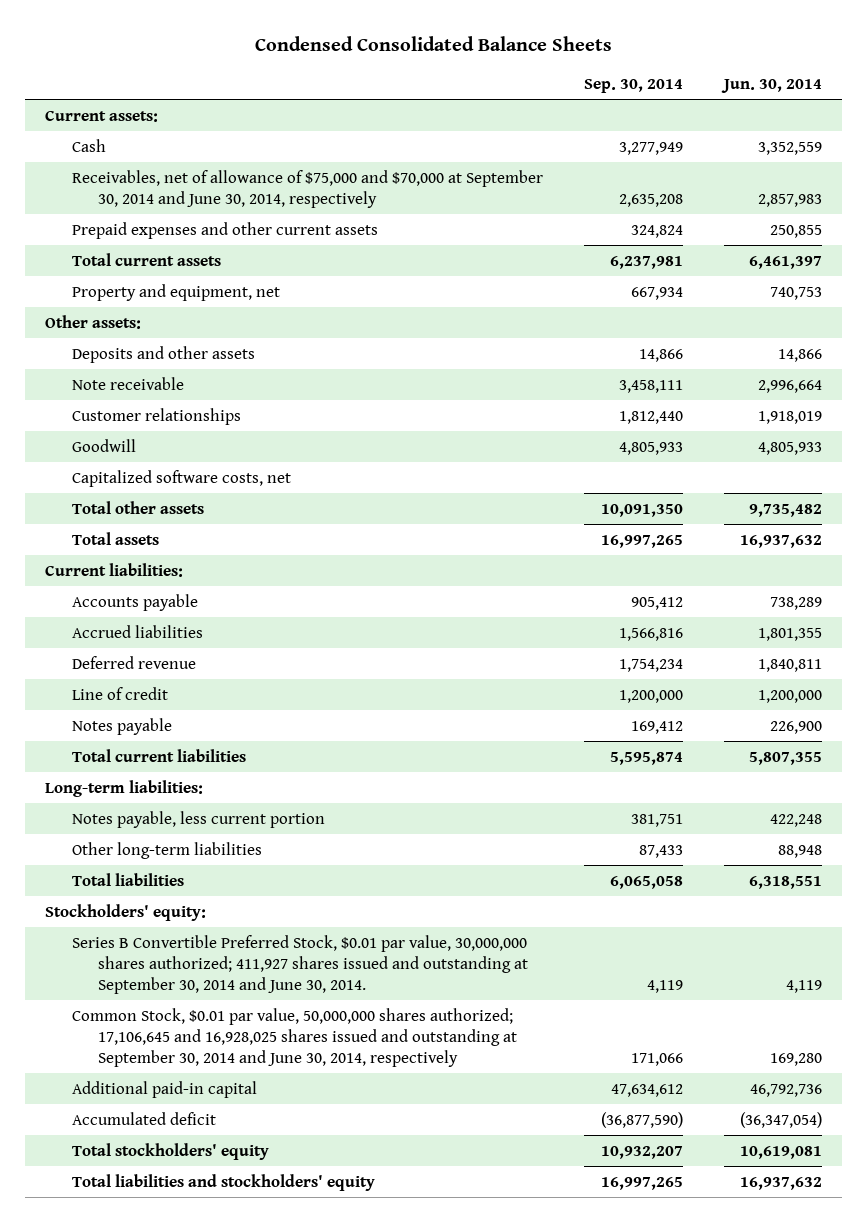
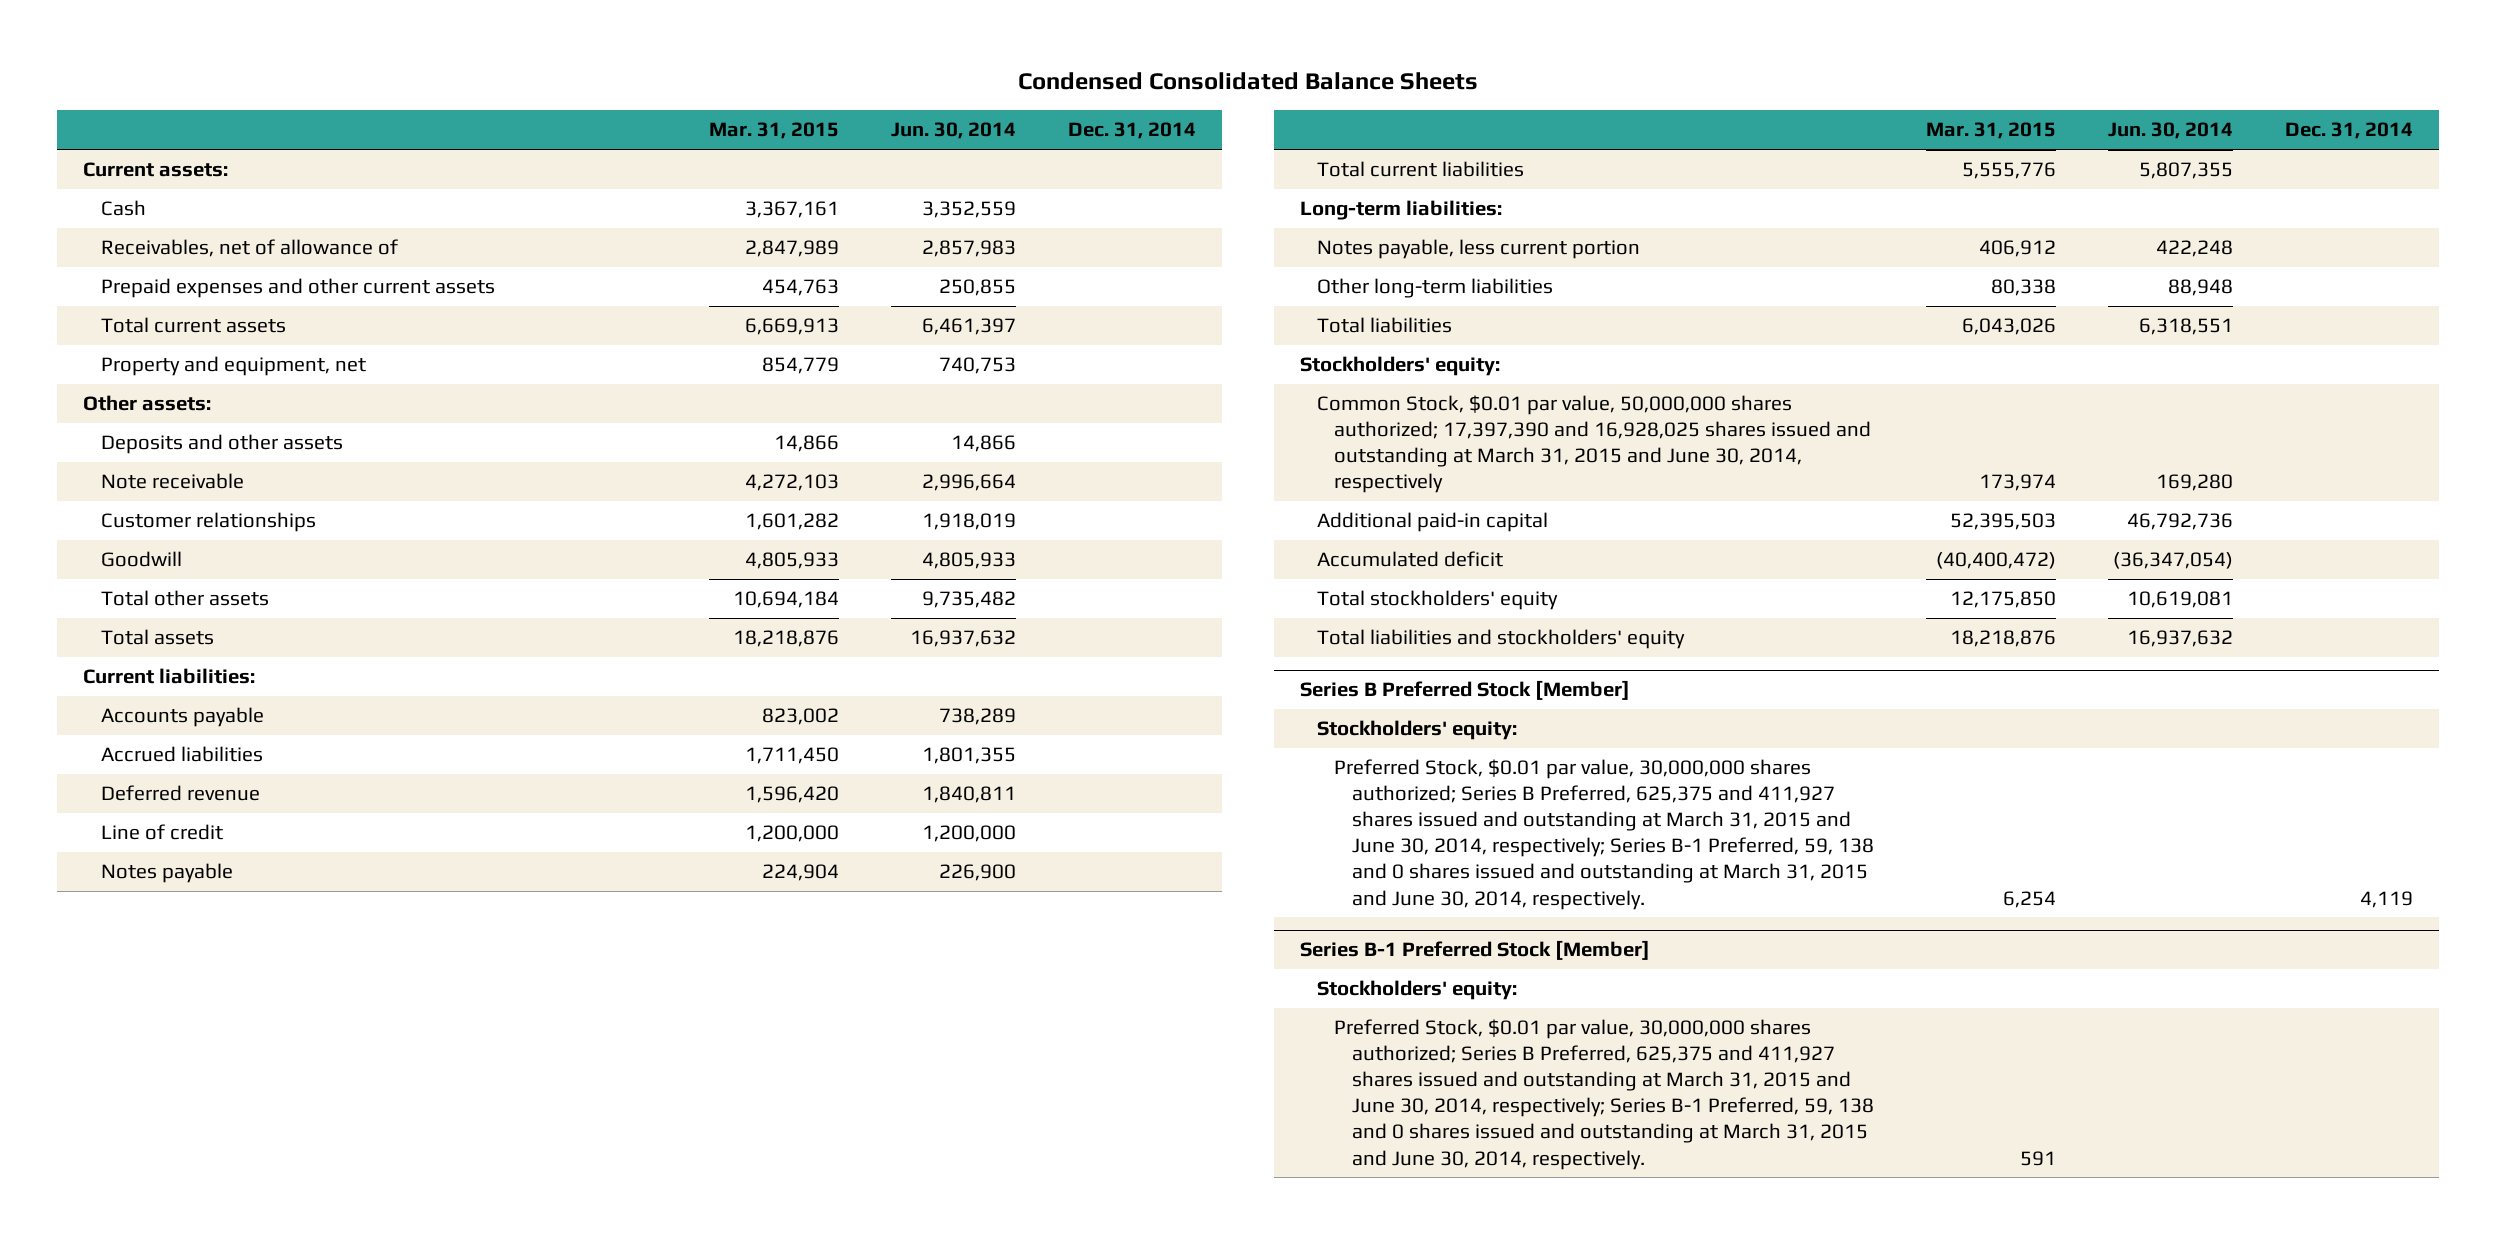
[583,79,683,94] Sep. 30, 2014 -> none
none -> [709,122,840,140] Mar. 31, 2015
none -> [1068,122,1197,140] Dec. 31, 2014
[71,169,543,208] Receivables, net of allowance of $75,000 and $70,000 at September 30, 2014 and June 30, 2014, respectively -> [100,239,398,258] Receivables, net of allowance of
[71,469,291,487] Capitalized software costs, net -> none
[71,934,529,994] Series B Convertible Preferred Stock, $0.01 par value, 30,000,000 shares authorized; 411,927 shares issued and outstanding at September 30, 2014 and June 30, 2014. -> none
[71,1007,518,1067] Common Stock, $0.01 par value, 50,000,000 shares authorized; 17,106,645 and 16,928,025 shares issued and outstanding at September 30, 2014 and June 30, 2014, respectively -> [1317,395,1872,494] Common Stock, $0.01 par value, 50,000,000 shares authorized; 17,397,390 and 16,928,025 shares issued and outstanding at March 31, 2015 and June 30, 2014, respectively
none -> [1299,680,1630,701] Series B Preferred Stock [Member]
none -> [1317,720,1518,741] Stockholders' equity:
none -> [1334,759,1874,910] Preferred Stock, $0.01 par value, 30,000,000 shares authorized; Series B Preferred, 625,375 and 411,927 shares issued and outstanding at March 31, 2015 and June 30, 2014, respectively; Series B-1 Preferred, 59, 138 and 0 shares issued and outstanding at March 31, 2015 and June 30, 2014, respectively.
none -> [1299,940,1650,961] Series B-1 Preferred Stock [Member]
none -> [1317,980,1518,1001] Stockholders' equity:
none -> [1334,1019,1874,1170] Preferred Stock, $0.01 par value, 30,000,000 shares authorized; Series B Preferred, 625,375 and 411,927 shares issued and outstanding at March 31, 2015 and June 30, 2014, respectively; Series B-1 Preferred, 59, 138 and 0 shares issued and outstanding at March 31, 2015 and June 30, 2014, respectively.

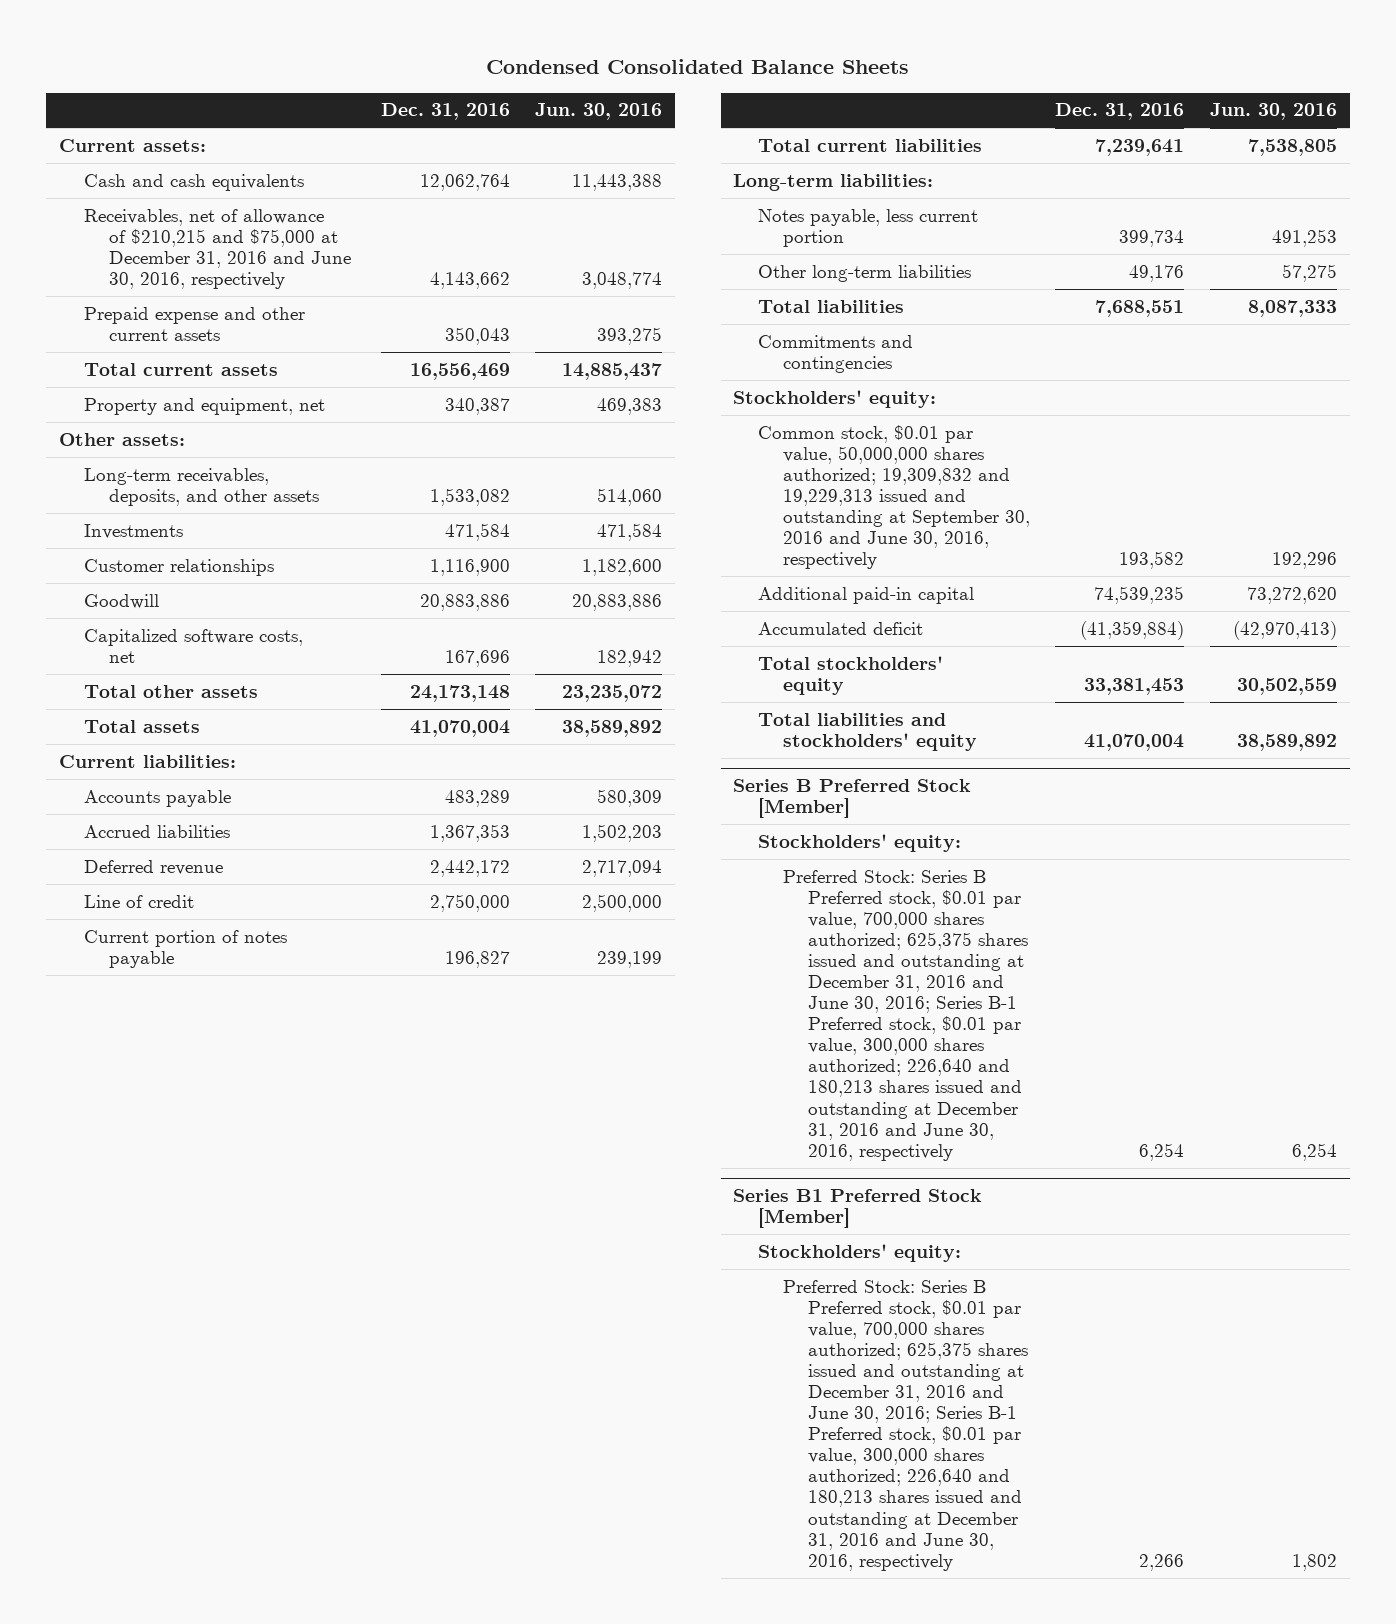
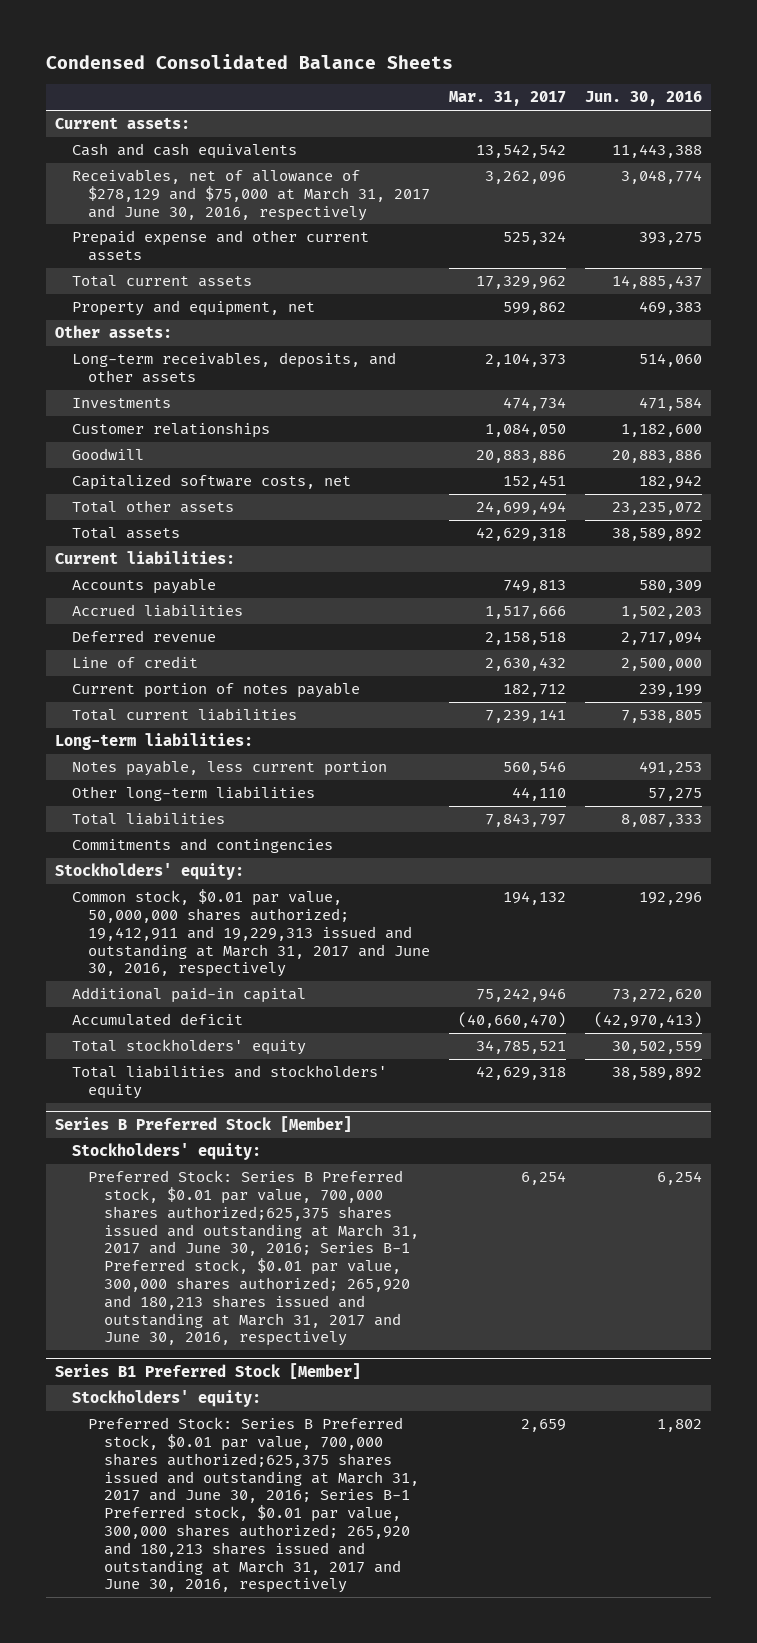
[380,103,510,121] Dec. 31, 2016 -> none
none -> [448,91,566,107] Mar. 31, 2017
[83,208,351,289] Receivables, net of allowance of $210,215 and $75,000 at December 31, 2016 and June 30, 2016, respectively -> [71,169,431,221] Receivables, net of allowance of $278,129 and $75,000 at March 31, 2017 and June 30, 2016, respectively
[758,424,1031,570] Common stock, $0.01 par value, 50,000,000 shares authorized; 19,309,832 and 19,229,313 issued and outstanding at September 30, 2016 and June 30, 2016, respectively -> [71,889,431,978] Common stock, $0.01 par value, 50,000,000 shares authorized; 19,412,911 and 19,229,313 issued and outstanding at March 31, 2017 and June 30, 2016, respectively
[783,869,1029,1161] Preferred Stock: Series B Preferred stock, $0.01 par value, 700,000 shares authorized; 625,375 shares issued and outstanding at December 31, 2016 and June 30, 2016; Series B-1 Preferred stock, $0.01 par value, 300,000 shares authorized; 226,640 and 180,213 shares issued and outstanding at December 31, 2016 and June 30, 2016, respectively -> [88,1170,420,1347] Preferred Stock: Series B Preferred stock, $0.01 par value, 700,000 shares authorized;625,375 shares issued and outstanding at March 31, 2017 and June 30, 2016; Series B-1 Preferred stock, $0.01 par value, 300,000 shares authorized; 265,920 and 180,213 shares issued and outstanding at March 31, 2017 and June 30, 2016, respectively
[783,1279,1029,1571] Preferred Stock: Series B Preferred stock, $0.01 par value, 700,000 shares authorized; 625,375 shares issued and outstanding at December 31, 2016 and June 30, 2016; Series B-1 Preferred stock, $0.01 par value, 300,000 shares authorized; 226,640 and 180,213 shares issued and outstanding at December 31, 2016 and June 30, 2016, respectively -> [88,1417,420,1594] Preferred Stock: Series B Preferred stock, $0.01 par value, 700,000 shares authorized;625,375 shares issued and outstanding at March 31, 2017 and June 30, 2016; Series B-1 Preferred stock, $0.01 par value, 300,000 shares authorized; 265,920 and 180,213 shares issued and outstanding at March 31, 2017 and June 30, 2016, respectively

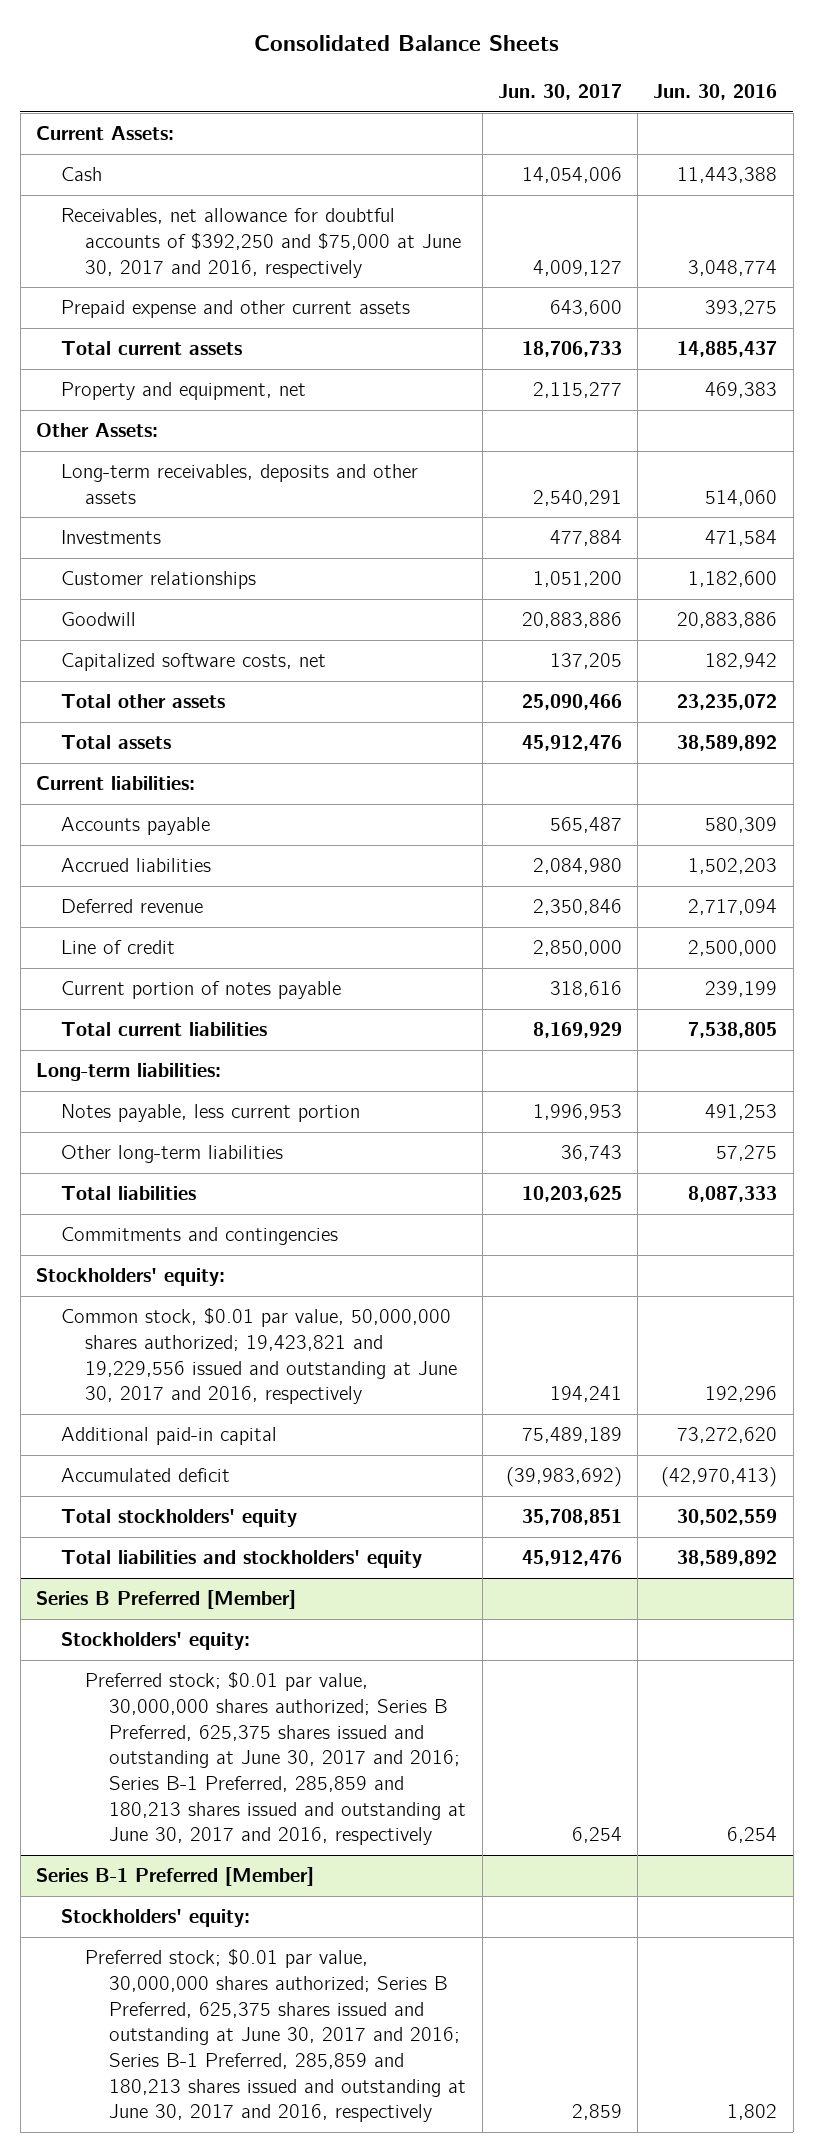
[45,54,453,70] Condensed Consolidated Balance Sheets -> [253,35,559,52] Consolidated Balance Sheets
[448,91,566,107] Mar. 31, 2017 -> none
none -> [497,84,622,101] Jun. 30, 2017
[55,117,191,130] Current assets: -> [36,126,175,141] Current Assets:
[71,143,297,160] Cash and cash equivalents -> [60,167,102,182] Cash
[71,169,431,221] Receivables, net of allowance of $278,129 and $75,000 at March 31, 2017 and June 30, 2016, respectively -> [60,208,462,278] Receivables, net allowance for doubtful accounts of $392,250 and $75,000 at June 30, 2017 and 2016, respectively
[55,325,173,339] Other assets: -> [36,423,159,438] Other Assets:
[71,352,396,383] Long-term receivables, deposits, and other assets -> [60,464,418,504] Long-term receivables, deposits and other assets
[71,889,431,978] Common stock, $0.01 par value, 50,000,000 shares authorized; 19,412,911 and 19,229,313 issued and outstanding at March 31, 2017 and June 30, 2016, respectively -> [60,1308,458,1405] Common stock, $0.01 par value, 50,000,000 shares authorized; 19,423,821 and 19,229,556 issued and outstanding at June 30, 2017 and 2016, respectively
[55,1116,353,1133] Series B Preferred Stock [Member] -> [36,1590,297,1610] Series B Preferred [Member]
[88,1170,420,1347] Preferred Stock: Series B Preferred stock, $0.01 par value, 700,000 shares authorized;625,375 shares issued and outstanding at March 31, 2017 and June 30, 2016; Series B-1 Preferred stock, $0.01 par value, 300,000 shares authorized; 265,920 and 180,213 shares issued and outstanding at March 31, 2017 and June 30, 2016, respectively -> [85,1672,467,1846] Preferred stock; $0.01 par value, 30,000,000 shares authorized; Series B Preferred, 625,375 shares issued and outstanding at June 30, 2017 and 2016; Series B-1 Preferred, 285,859 and 180,213 shares issued and outstanding at June 30, 2017 and 2016, respectively
[55,1363,362,1380] Series B1 Preferred Stock [Member] -> [36,1867,315,1887] Series B-1 Preferred [Member]
[88,1417,420,1594] Preferred Stock: Series B Preferred stock, $0.01 par value, 700,000 shares authorized;625,375 shares issued and outstanding at March 31, 2017 and June 30, 2016; Series B-1 Preferred stock, $0.01 par value, 300,000 shares authorized; 265,920 and 180,213 shares issued and outstanding at March 31, 2017 and June 30, 2016, respectively -> [85,1949,467,2123] Preferred stock; $0.01 par value, 30,000,000 shares authorized; Series B Preferred, 625,375 shares issued and outstanding at June 30, 2017 and 2016; Series B-1 Preferred, 285,859 and 180,213 shares issued and outstanding at June 30, 2017 and 2016, respectively

